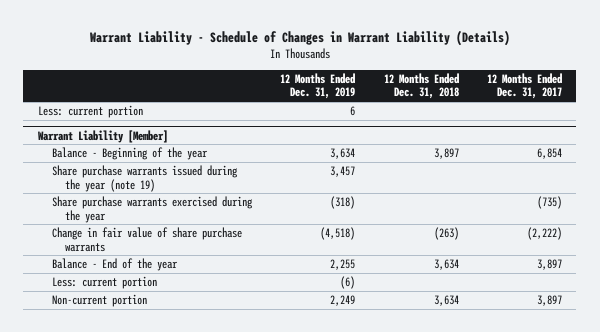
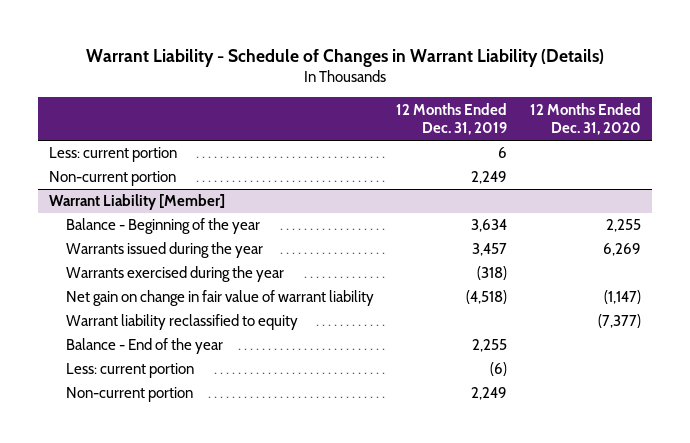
[383,72,459,100] 12 Months Ended Dec. 31, 2018 -> none
[487,72,563,100] 12 Months Ended Dec. 31, 2017 -> none
none -> [529,102,641,136] 12 Months Ended Dec. 31, 2020
none -> [49,171,177,187] Non-current portion
[51,164,238,192] Share purchase warrants issued during the year (note 19) -> [65,242,263,259] Warrants issued during the year
[51,195,253,223] Share purchase warrants exercised during the year -> [65,266,284,283] Warrants exercised during the year
[51,226,242,252] Change in fair value of share purchase warrants -> [65,290,374,307] Net gain on change in fair value of warrant liability
none -> [65,314,298,331] Warrant liability reclassified to equity

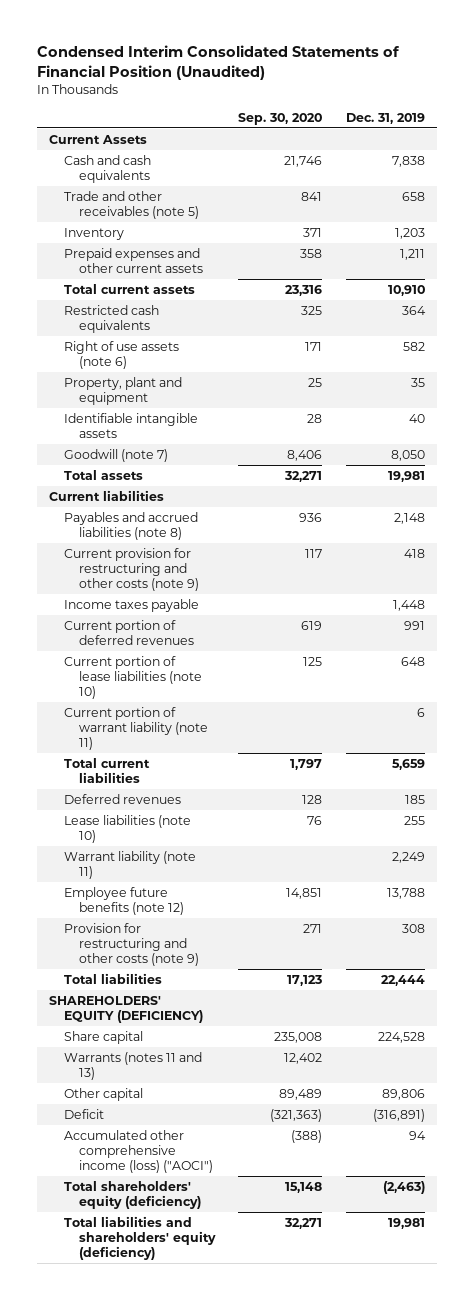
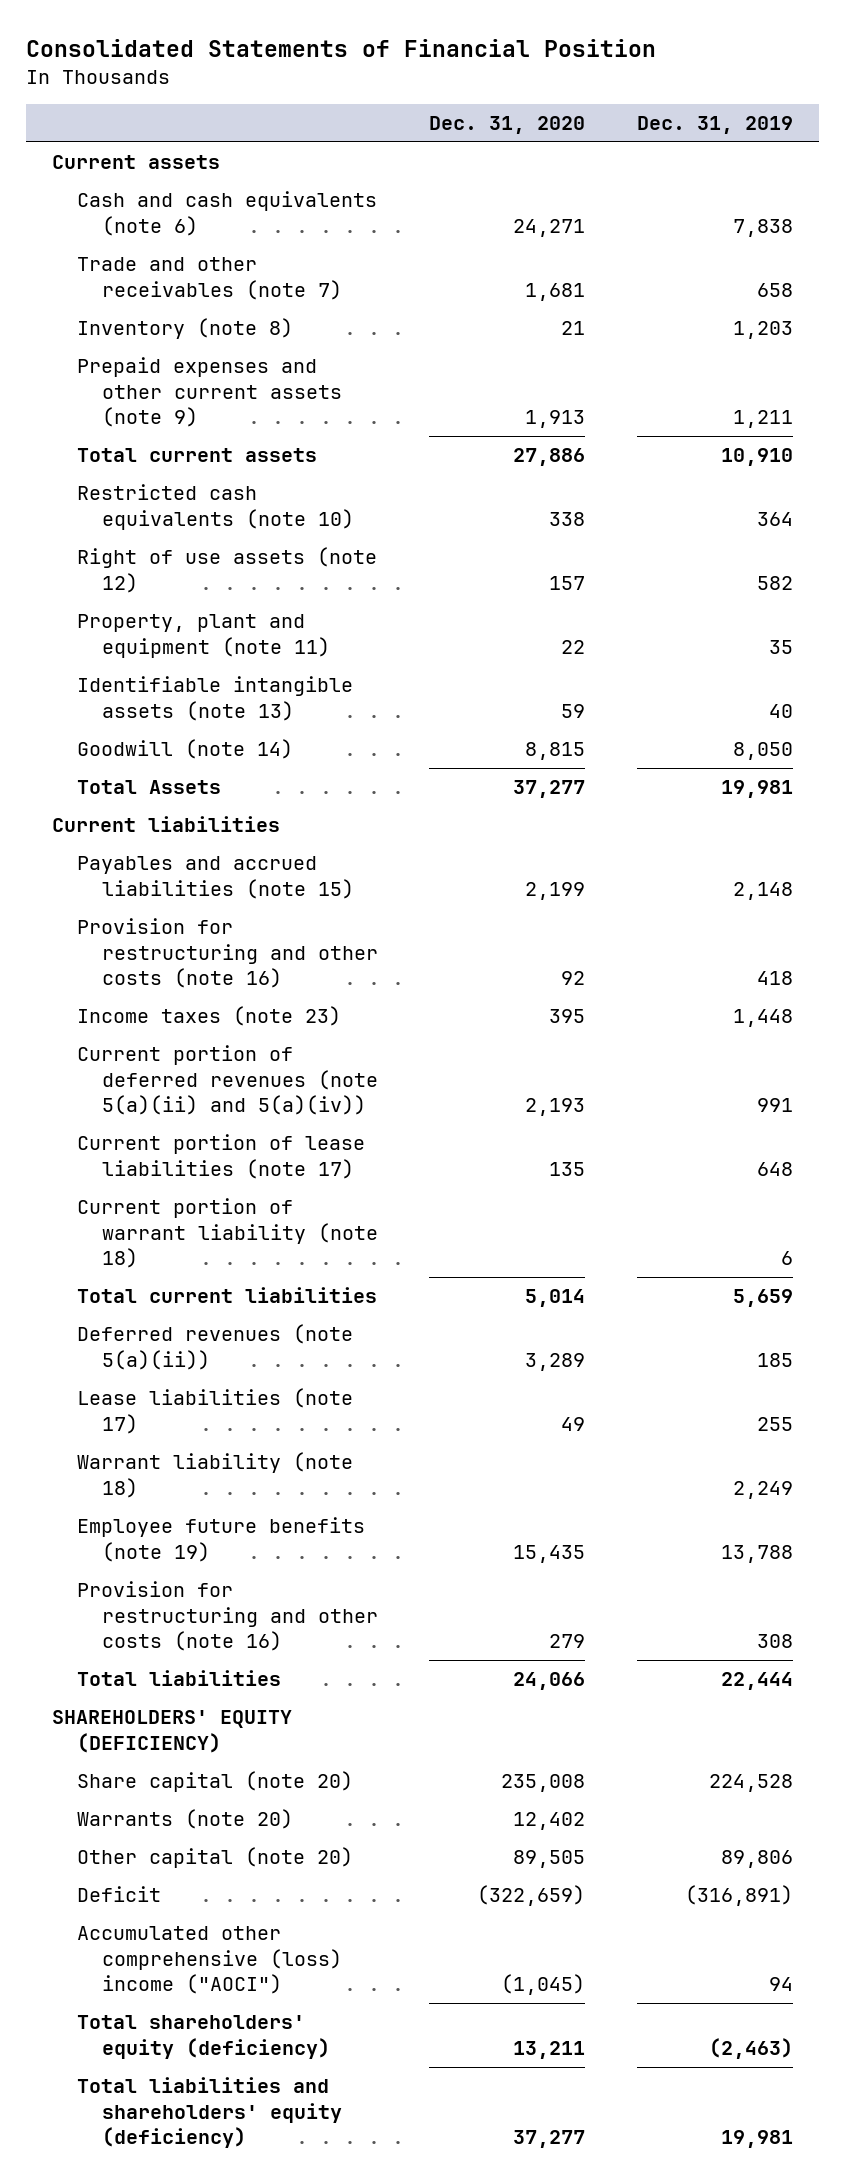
[37,45,401,80] Condensed Interim Consolidated Statements of Financial Position (Unaudited) -> [26,39,657,58] Consolidated Statements of Financial Position
[238,112,323,125] Sep. 30, 2020 -> none
none -> [429,116,586,135] Dec. 31, 2020
[49,135,148,145] Current Assets -> [52,155,221,170] Current assets
[63,155,151,183] Cash and cash equivalents -> [76,191,377,236] Cash and cash equivalents (note 6)
[63,191,199,219] Trade and other receivables (note 5) -> [76,257,342,300] Trade and other receivables (note 7)
[63,228,124,241] Inventory -> [76,318,293,340] Inventory (note 8)
[63,248,203,273] Prepaid expenses and other current assets -> [76,357,342,428] Prepaid expenses and other current assets (note 9)
[63,305,159,333] Restricted cash equivalents -> [76,484,354,530] Restricted cash equivalents (note 10)
[63,341,179,369] Right of use assets (note 6) -> [76,547,377,593] Right of use assets (note 12)
[63,377,182,405] Property, plant and equipment -> [76,614,330,658] Property, plant and equipment (note 11)
[63,413,198,438] Identifiable intangible assets -> [76,676,353,721] Identifiable intangible assets (note 13)
[63,449,168,463] Goodwill (note 7) -> [76,739,293,760] Goodwill (note 14)
[63,470,143,481] Total assets -> [76,780,221,795] Total Assets
[63,512,198,540] Payables and accrued liabilities (note 8) -> [76,856,354,899] Payables and accrued liabilities (note 15)
[63,548,199,591] Current provision for restructuring and other costs (note 9) -> [76,918,378,989] Provision for restructuring and other costs (note 16)
[63,599,199,613] Income taxes payable -> [76,1006,341,1027] Income taxes (note 23)
[63,620,194,645] Current portion of deferred revenues -> [76,1045,378,1116] Current portion of deferred revenues (note 5(a)(ii) and 5(a)(iv))
[63,656,202,699] Current portion of lease liabilities (note 10) -> [76,1134,365,1179] Current portion of lease liabilities (note 17)
[63,707,208,750] Current portion of warrant liability (note 11) -> [76,1198,378,1269] Current portion of warrant liability (note 18)
[63,794,181,805] Deferred revenues -> [76,1324,353,1370] Deferred revenues (note 5(a)(ii))
[63,815,191,843] Lease liabilities (note 10) -> [76,1388,353,1434] Lease liabilities (note 17)
[63,851,196,879] Warrant liability (note 11) -> [76,1452,353,1498] Warrant liability (note 18)
[63,887,184,915] Employee future benefits (note 12) -> [76,1517,365,1562] Employee future benefits (note 19)
[63,923,199,966] Provision for restructuring and other costs (note 9) -> [76,1581,378,1652] Provision for restructuring and other costs (note 16)
[63,1031,143,1045] Share capital -> [76,1771,353,1793] Share capital (note 20)
[63,1052,202,1080] Warrants (notes 11 and 13) -> [76,1809,293,1830] Warrants (note 20)
[63,1088,143,1102] Other capital -> [76,1847,353,1869] Other capital (note 20)
[63,1130,213,1173] Accumulated other comprehensive income (loss) ("AOCI") -> [76,1926,342,1995] Accumulated other comprehensive (loss) income ("AOCI")

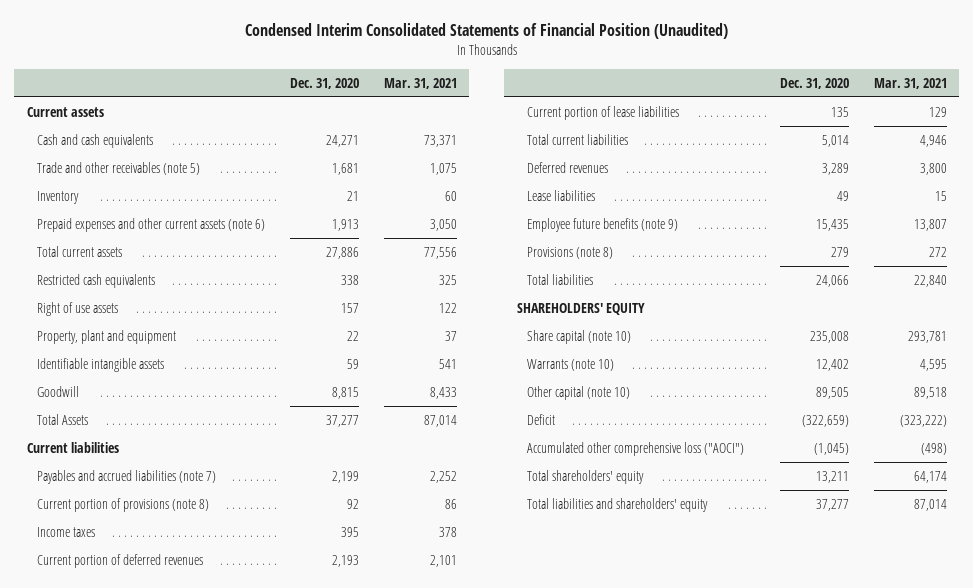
[26,39,657,58] Consolidated Statements of Financial Position -> [244,22,728,39] Condensed Interim Consolidated Statements of Financial Position (Unaudited)
[637,116,794,135] Dec. 31, 2019 -> none
none -> [383,77,457,89] Mar. 31, 2021
[76,191,377,236] Cash and cash equivalents (note 6) -> [36,134,153,149] Cash and cash equivalents
[76,257,342,300] Trade and other receivables (note 7) -> [36,162,200,176] Trade and other receivables (note 5)
[76,318,293,340] Inventory (note 8) -> [36,191,79,205] Inventory
[76,357,342,428] Prepaid expenses and other current assets (note 9) -> [36,218,265,233] Prepaid expenses and other current assets (note 6)
[76,484,354,530] Restricted cash equivalents (note 10) -> [36,274,155,289] Restricted cash equivalents
[76,547,377,593] Right of use assets (note 12) -> [36,302,118,317] Right of use assets
[76,614,330,658] Property, plant and equipment (note 11) -> [36,330,176,345] Property, plant and equipment
[76,676,353,721] Identifiable intangible assets (note 13) -> [36,358,164,373] Identifiable intangible assets
[76,739,293,760] Goodwill (note 14) -> [36,386,79,398] Goodwill
[76,1198,378,1269] Current portion of warrant liability (note 18) -> none
[76,856,354,899] Payables and accrued liabilities (note 15) -> [36,470,216,485] Payables and accrued liabilities (note 7)
[76,918,378,989] Provision for restructuring and other costs (note 16) -> [36,498,209,513] Current portion of provisions (note 8)
[76,1006,341,1027] Income taxes (note 23) -> [36,527,95,538] Income taxes
[76,1045,378,1116] Current portion of deferred revenues (note 5(a)(ii) and 5(a)(iv)) -> [36,554,203,569] Current portion of deferred revenues
[76,1134,365,1179] Current portion of lease liabilities (note 17) -> [526,106,679,121] Current portion of lease liabilities
[76,1452,353,1498] Warrant liability (note 18) -> none
[76,1324,353,1370] Deferred revenues (note 5(a)(ii)) -> [526,162,608,174] Deferred revenues
[76,1388,353,1434] Lease liabilities (note 17) -> [526,190,595,202] Lease liabilities
[76,1517,365,1562] Employee future benefits (note 19) -> [526,218,678,233] Employee future benefits (note 9)
[76,1581,378,1652] Provision for restructuring and other costs (note 16) -> [526,247,613,260] Provisions (note 8)
[52,1710,293,1753] SHAREHOLDERS' EQUITY (DEFICIENCY) -> [516,303,645,316] SHAREHOLDERS' EQUITY
[76,1771,353,1793] Share capital (note 20) -> [526,330,631,345] Share capital (note 10)
[76,1809,293,1830] Warrants (note 20) -> [526,359,614,372] Warrants (note 10)
[76,1847,353,1869] Other capital (note 20) -> [526,386,630,401] Other capital (note 10)
[76,1926,342,1995] Accumulated other comprehensive (loss) income ("AOCI") -> [526,442,744,457] Accumulated other comprehensive loss ("AOCI")
[76,2015,330,2059] Total shareholders' equity (deficiency) -> [526,470,644,485] Total shareholders' equity
[76,2077,342,2149] Total liabilities and shareholders' equity (deficiency) -> [526,498,708,513] Total liabilities and shareholders' equity

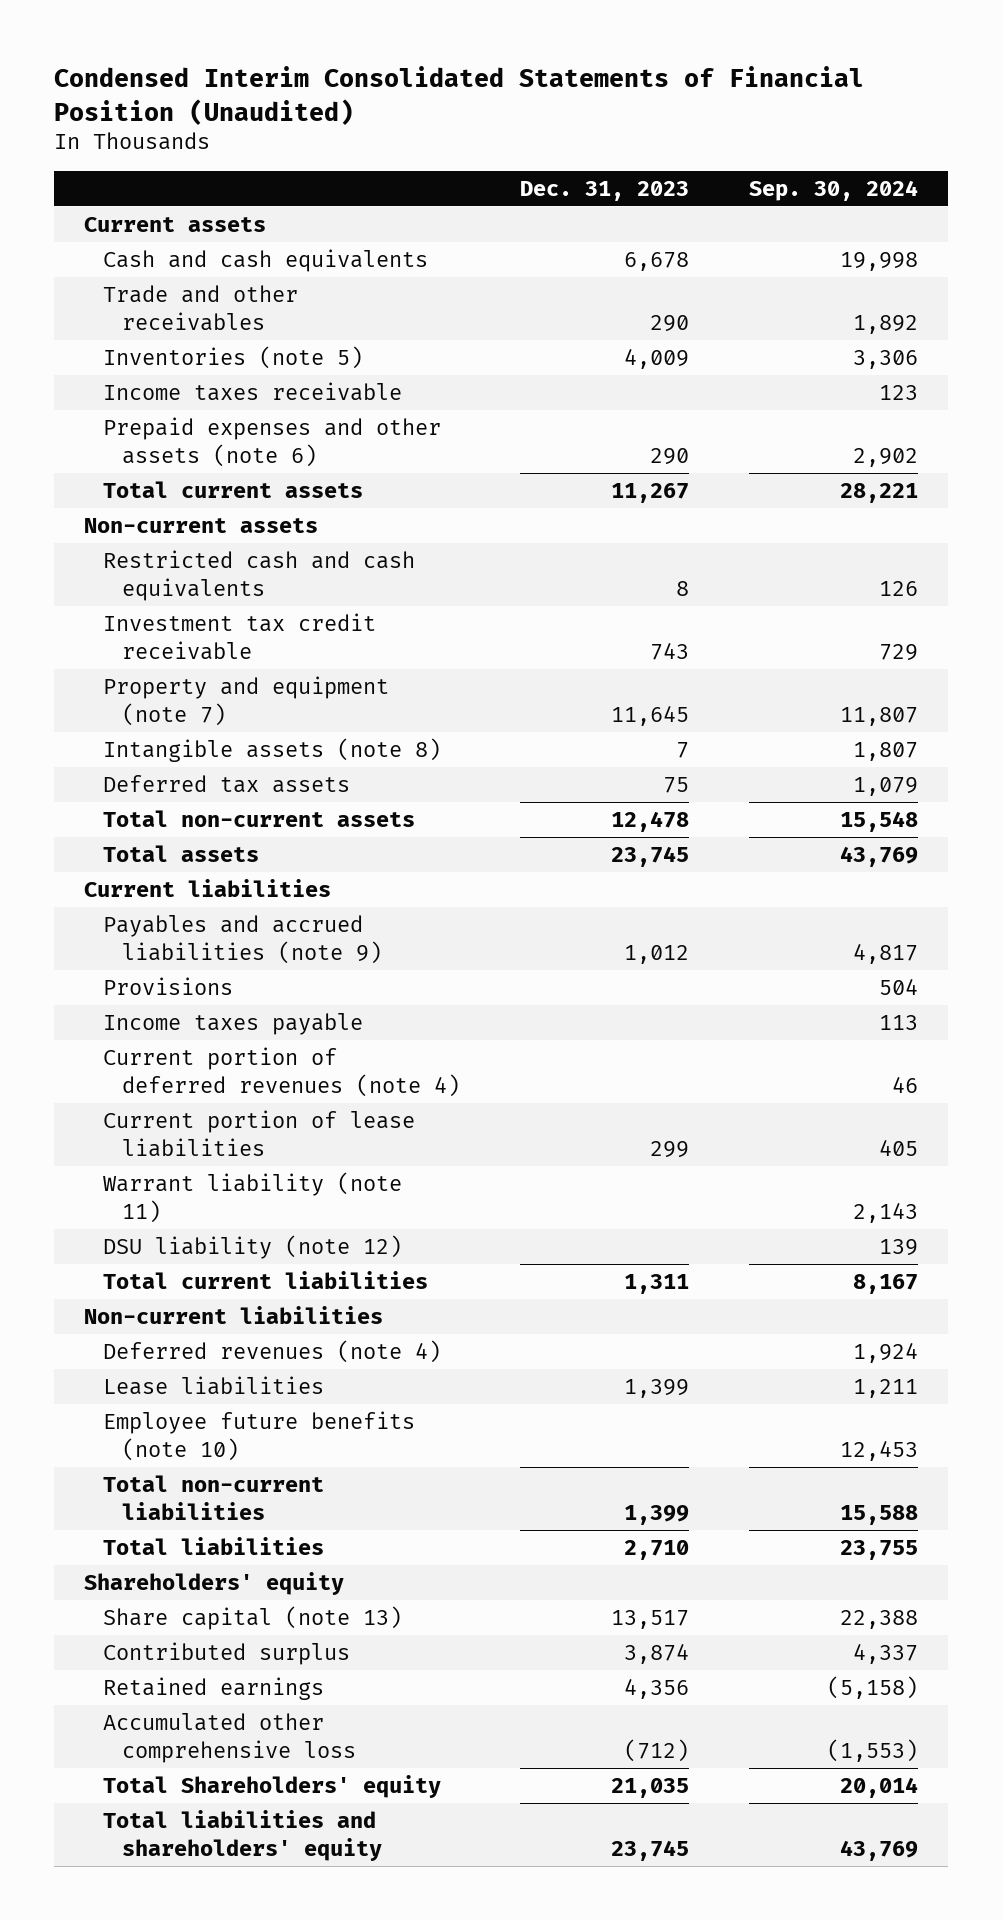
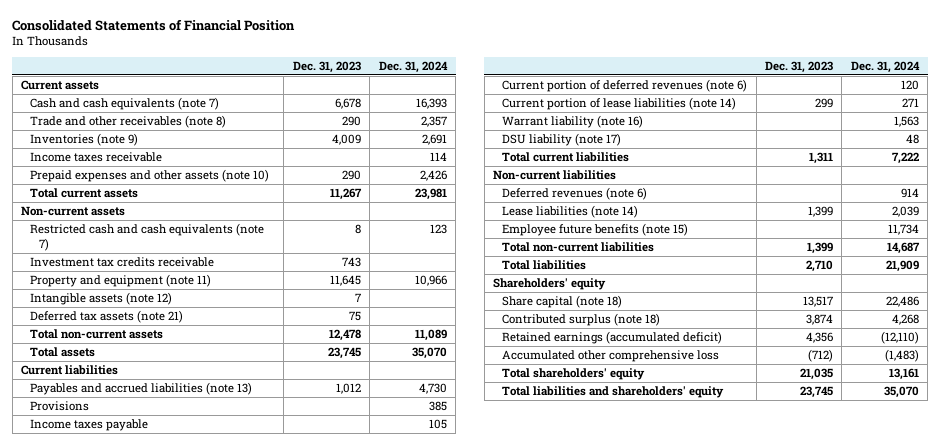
[54,66,865,125] Condensed Interim Consolidated Statements of Financial Position (Unaudited) -> [12,18,296,31] Consolidated Statements of Financial Position
[749,179,919,201] Sep. 30, 2024 -> none
none -> [378,60,448,73] Dec. 31, 2024
[103,249,429,273] Cash and cash equivalents -> [29,97,219,111] Cash and cash equivalents (note 7)
[103,285,299,331] Trade and other receivables -> [29,115,226,129] Trade and other receivables (note 8)
[103,346,364,370] Inventories (note 5) -> [29,133,138,147] Inventories (note 9)
[103,417,442,467] Prepaid expenses and other assets (note 6) -> [29,169,269,183] Prepaid expenses and other assets (note 10)
[103,550,416,601] Restricted cash and cash equivalents -> [29,223,264,251] Restricted cash and cash equivalents (note 7)
[103,613,377,660] Investment tax credit receivable -> [29,257,214,268] Investment tax credits receivable
[103,676,390,726] Property and equipment (note 7) -> [29,274,211,288] Property and equipment (note 11)
[103,738,442,763] Intangible assets (note 8) -> [29,292,172,306] Intangible assets (note 12)
[103,775,351,794] Deferred tax assets -> [29,310,183,324] Deferred tax assets (note 21)
[103,915,383,964] Payables and accrued liabilities (note 9) -> [29,382,252,396] Payables and accrued liabilities (note 13)
[103,1047,461,1097] Current portion of deferred revenues (note 4) -> [502,79,748,93] Current portion of deferred revenues (note 6)
[103,1110,416,1157] Current portion of lease liabilities -> [502,97,737,111] Current portion of lease liabilities (note 14)
[103,1172,403,1223] Warrant liability (note 11) -> [502,115,644,129] Warrant liability (note 16)
[103,1235,403,1260] DSU liability (note 12) -> [502,133,622,147] DSU liability (note 17)
[103,1340,442,1364] Deferred revenues (note 4) -> [502,187,648,201] Deferred revenues (note 6)
[103,1376,325,1396] Lease liabilities -> [502,205,639,219] Lease liabilities (note 14)
[103,1411,416,1461] Employee future benefits (note 10) -> [502,223,689,237] Employee future benefits (note 15)
[103,1606,403,1631] Share capital (note 13) -> [502,295,623,309] Share capital (note 18)
[103,1642,351,1666] Contributed surplus -> [502,313,661,327] Contributed surplus (note 18)
[103,1677,325,1701] Retained earnings -> [502,331,723,345] Retained earnings (accumulated deficit)
[103,1775,442,1799] Total Shareholders' equity -> [502,368,646,381] Total shareholders' equity

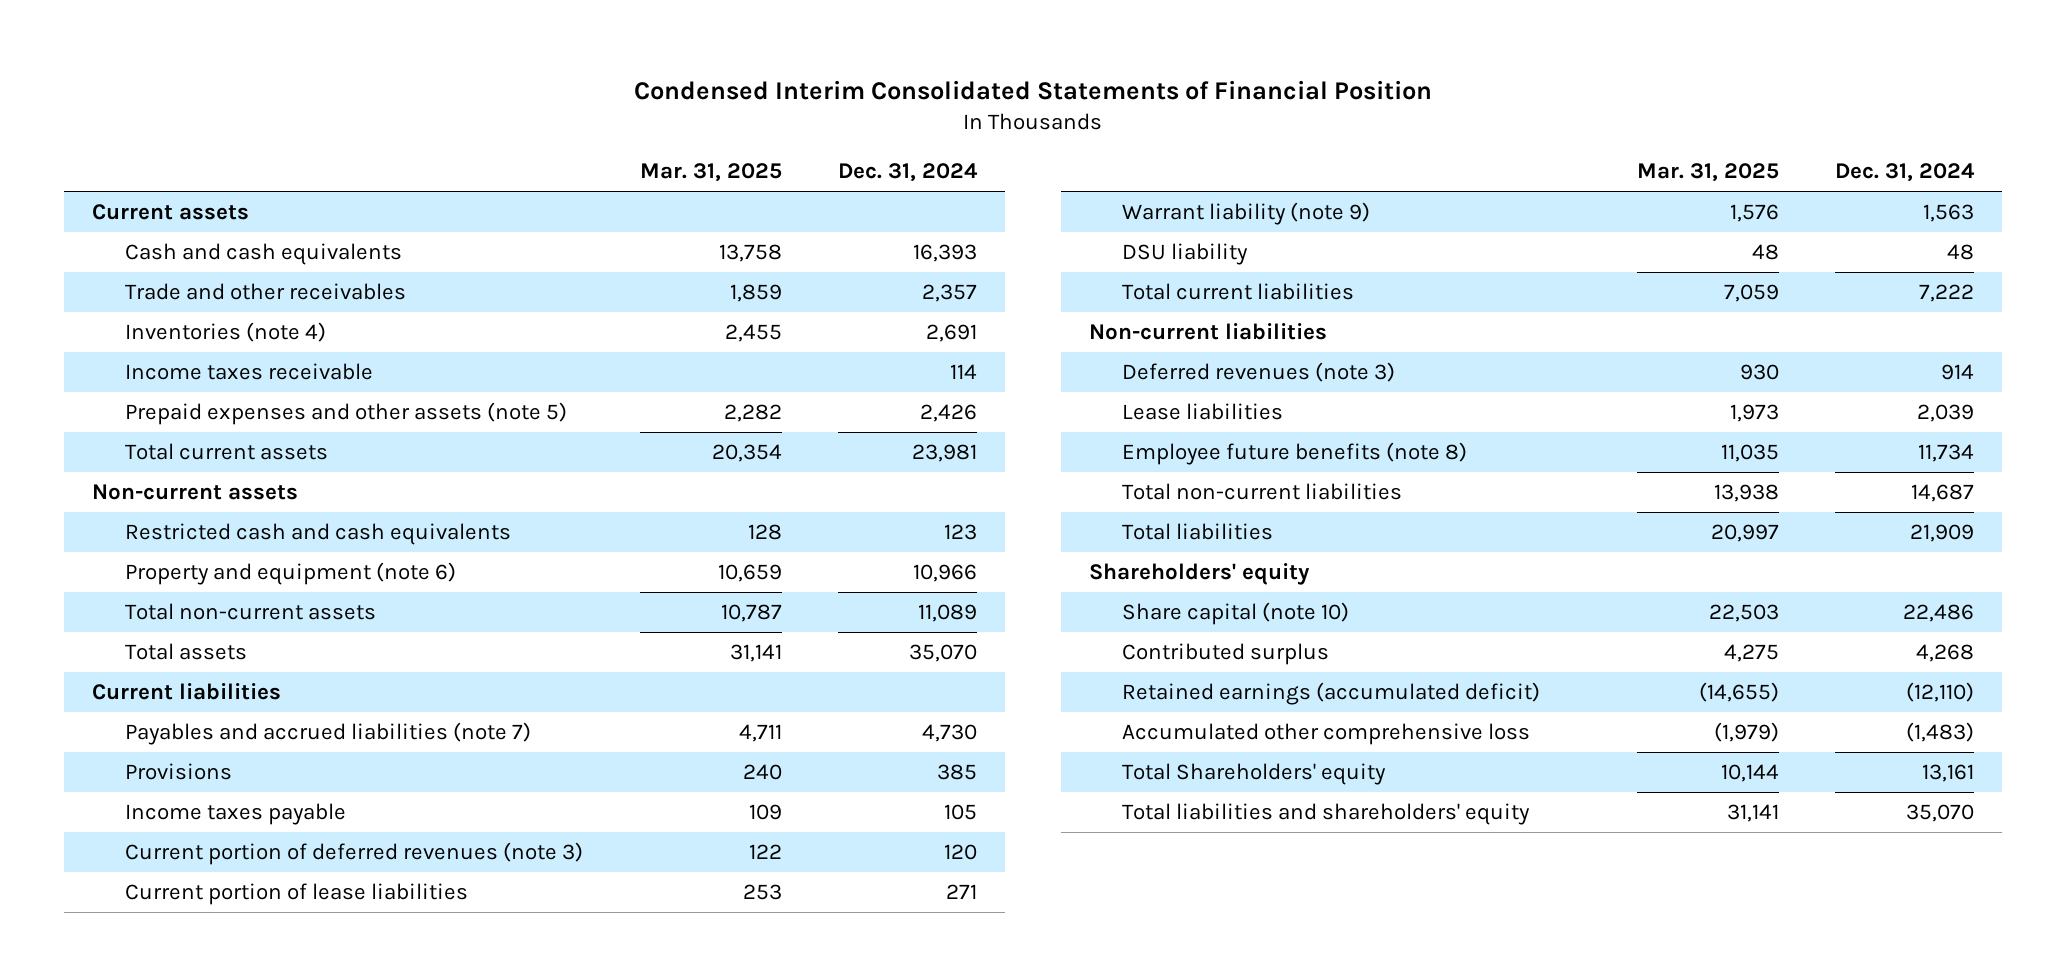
[12,18,296,31] Consolidated Statements of Financial Position -> [634,79,1433,100] Condensed Interim Consolidated Statements of Financial Position
[292,60,361,73] Dec. 31, 2023 -> none
none -> [639,163,782,183] Mar. 31, 2025
[29,97,219,111] Cash and cash equivalents (note 7) -> [125,243,403,266] Cash and cash equivalents
[29,115,226,129] Trade and other receivables (note 8) -> [125,283,407,301] Trade and other receivables
[29,133,138,147] Inventories (note 9) -> [125,322,327,343] Inventories (note 4)
[29,169,269,183] Prepaid expenses and other assets (note 10) -> [125,402,568,426] Prepaid expenses and other assets (note 5)
[29,257,214,268] Investment tax credits receivable -> none
[29,292,172,306] Intangible assets (note 12) -> none
[29,310,183,324] Deferred tax assets (note 21) -> none
[29,223,264,251] Restricted cash and cash equivalents (note 7) -> [125,523,512,546] Restricted cash and cash equivalents
[29,274,211,288] Property and equipment (note 11) -> [125,562,457,586] Property and equipment (note 6)
[29,382,252,396] Payables and accrued liabilities (note 13) -> [125,722,532,746] Payables and accrued liabilities (note 7)
[502,79,748,93] Current portion of deferred revenues (note 6) -> [125,842,584,866] Current portion of deferred revenues (note 3)
[502,97,737,111] Current portion of lease liabilities (note 14) -> [125,883,469,906] Current portion of lease liabilities
[502,115,644,129] Warrant liability (note 16) -> [1122,202,1371,226] Warrant liability (note 9)
[502,133,622,147] DSU liability (note 17) -> [1122,243,1249,266] DSU liability
[502,187,648,201] Deferred revenues (note 6) -> [1122,362,1396,383] Deferred revenues (note 3)
[502,205,639,219] Lease liabilities (note 14) -> [1122,403,1284,421] Lease liabilities
[502,223,689,237] Employee future benefits (note 15) -> [1122,442,1468,466] Employee future benefits (note 8)
[502,295,623,309] Share capital (note 18) -> [1122,602,1350,626] Share capital (note 10)
[502,313,661,327] Contributed surplus (note 18) -> [1122,643,1330,666] Contributed surplus
[502,368,646,381] Total shareholders' equity -> [1122,763,1387,786] Total Shareholders' equity

